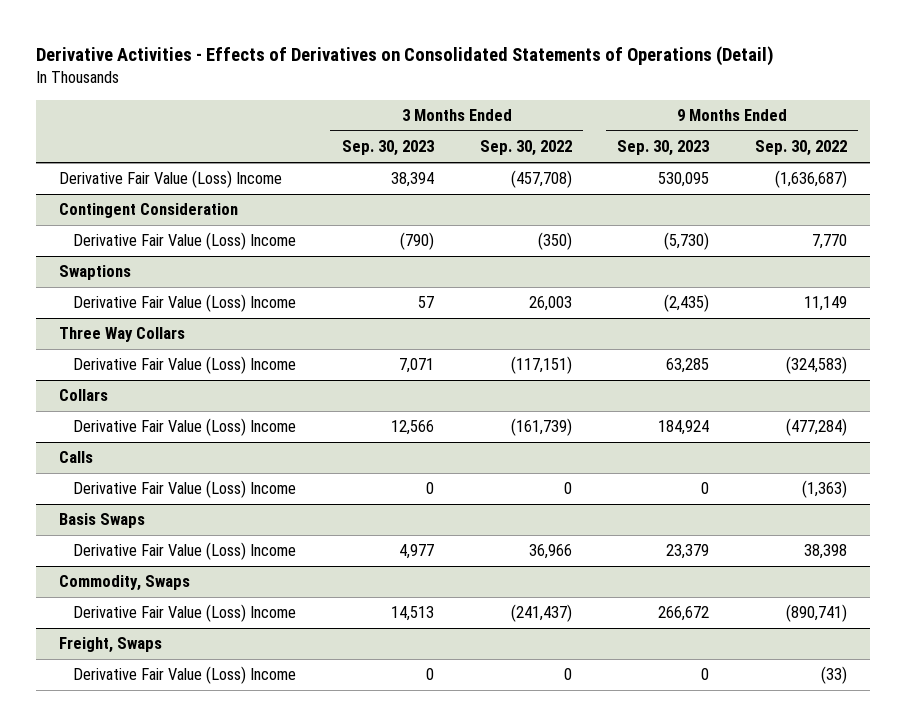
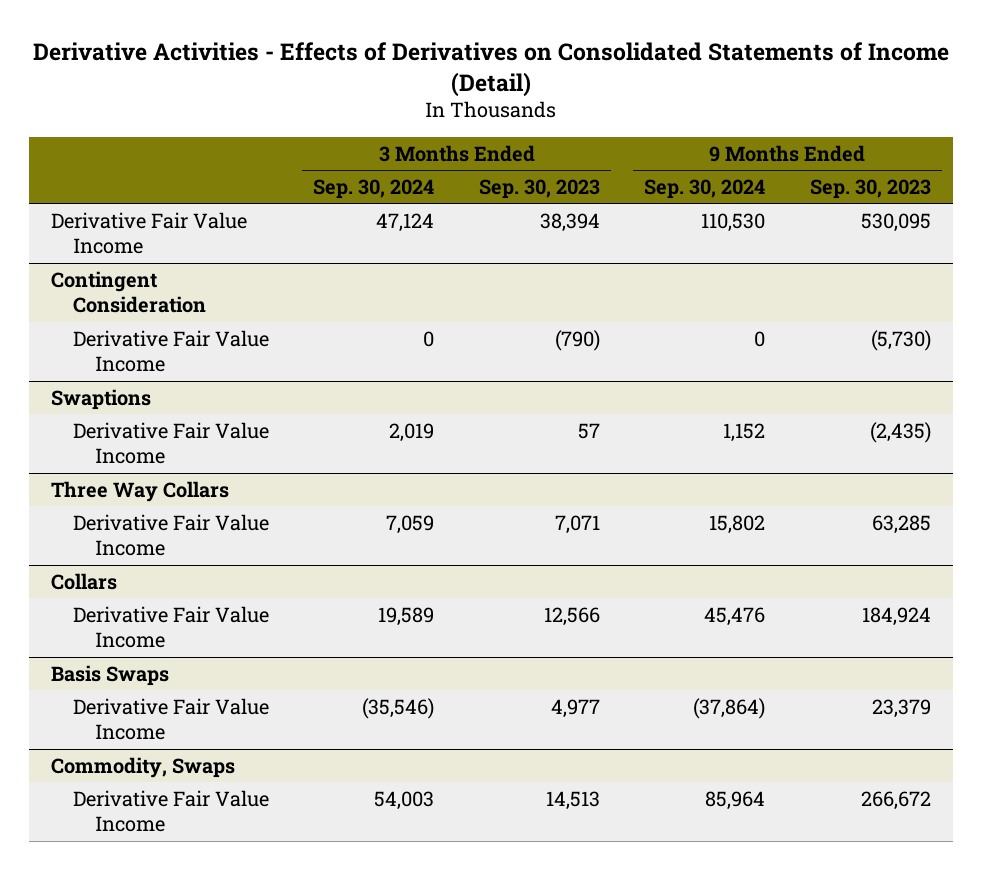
[36,46,775,67] Derivative Activities - Effects of Derivatives on Consolidated Statements of Operations (Detail) -> [33,41,950,97] Derivative Activities - Effects of Derivatives on Consolidated Statements of Income (Detail)
[479,140,572,157] Sep. 30, 2022 -> none
[754,140,847,157] Sep. 30, 2022 -> none
none -> [313,178,435,199] Sep. 30, 2024
none -> [644,178,766,199] Sep. 30, 2024
[58,170,282,189] Derivative Fair Value (Loss) Income -> [51,211,248,255] Derivative Fair Value Income
[73,232,297,251] Derivative Fair Value (Loss) Income -> [73,329,270,373] Derivative Fair Value Income
[73,294,297,313] Derivative Fair Value (Loss) Income -> [73,421,270,465] Derivative Fair Value Income
[73,356,297,375] Derivative Fair Value (Loss) Income -> [73,513,270,557] Derivative Fair Value Income
[58,451,93,464] Calls -> none
[73,480,297,499] Derivative Fair Value (Loss) Income -> none
[73,418,297,437] Derivative Fair Value (Loss) Income -> [73,605,270,649] Derivative Fair Value Income
[73,542,297,561] Derivative Fair Value (Loss) Income -> [73,697,270,741] Derivative Fair Value Income
[58,637,162,654] Freight, Swaps -> none
[73,666,297,685] Derivative Fair Value (Loss) Income -> none
[73,604,297,623] Derivative Fair Value (Loss) Income -> [73,789,270,833] Derivative Fair Value Income

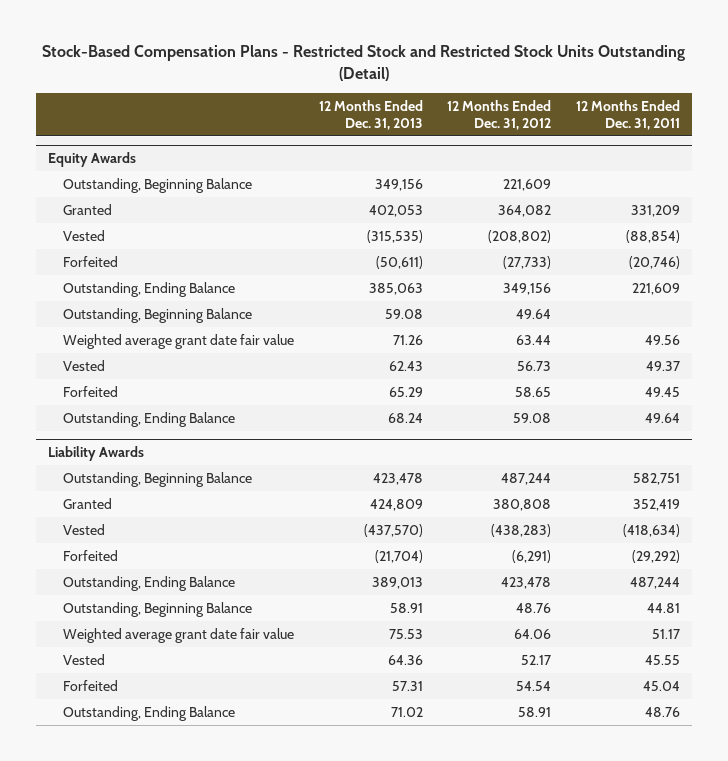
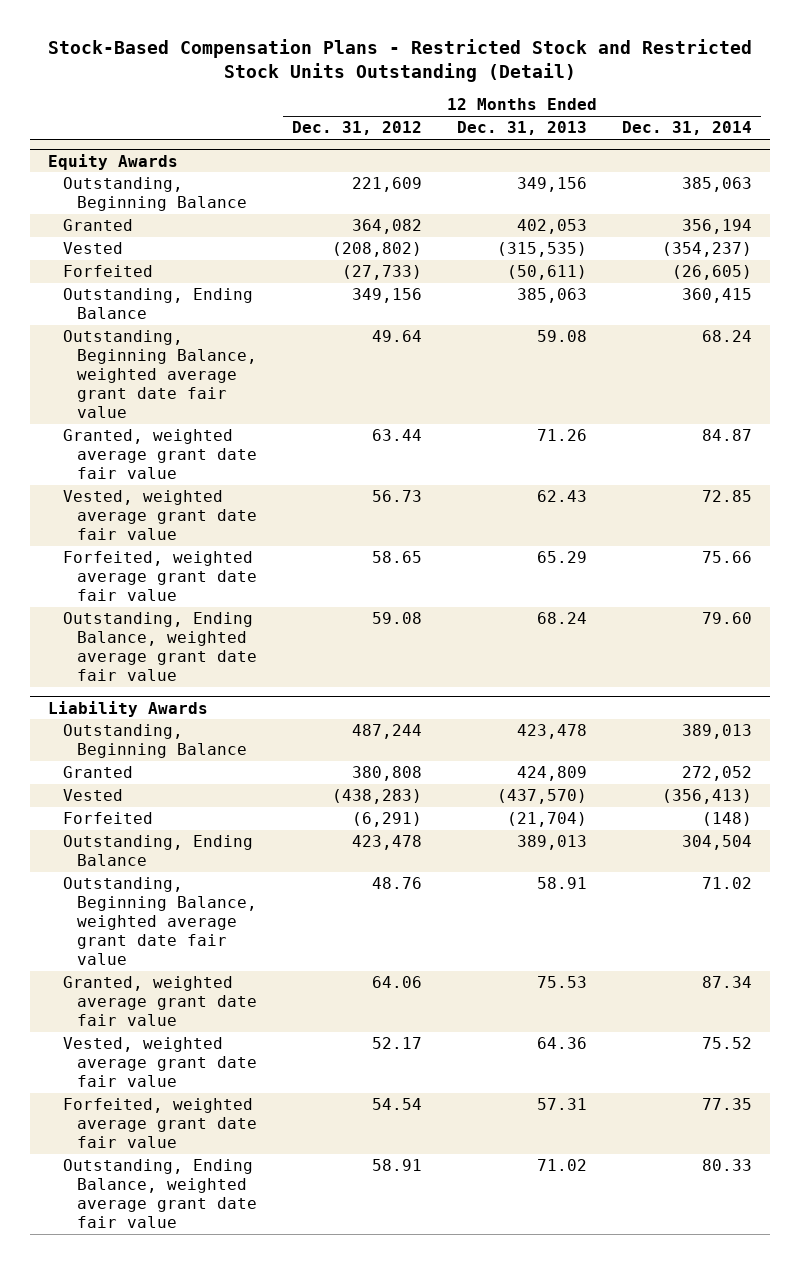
[575,99,680,130] 12 Months Ended Dec. 31, 2011 -> none
none -> [622,121,753,136] Dec. 31, 2014
[63,307,253,323] Outstanding, Beginning Balance -> [62,330,258,419] Outstanding, Beginning Balance, weighted average grant date fair value
[63,333,295,349] Weighted average grant date fair value -> [62,429,258,480] Granted, weighted average grant date fair value
[63,359,106,371] Vested -> [62,490,258,541] Vested, weighted average grant date fair value
[63,385,119,397] Forfeited -> [62,551,258,602] Forfeited, weighted average grant date fair value
[63,411,236,427] Outstanding, Ending Balance -> [62,612,258,682] Outstanding, Ending Balance, weighted average grant date fair value
[63,601,253,617] Outstanding, Beginning Balance -> [62,877,258,966] Outstanding, Beginning Balance, weighted average grant date fair value
[63,627,295,643] Weighted average grant date fair value -> [62,976,258,1027] Granted, weighted average grant date fair value
[63,653,106,665] Vested -> [62,1037,258,1088] Vested, weighted average grant date fair value
[63,679,119,691] Forfeited -> [62,1098,258,1149] Forfeited, weighted average grant date fair value
[63,705,236,721] Outstanding, Ending Balance -> [62,1159,258,1229] Outstanding, Ending Balance, weighted average grant date fair value

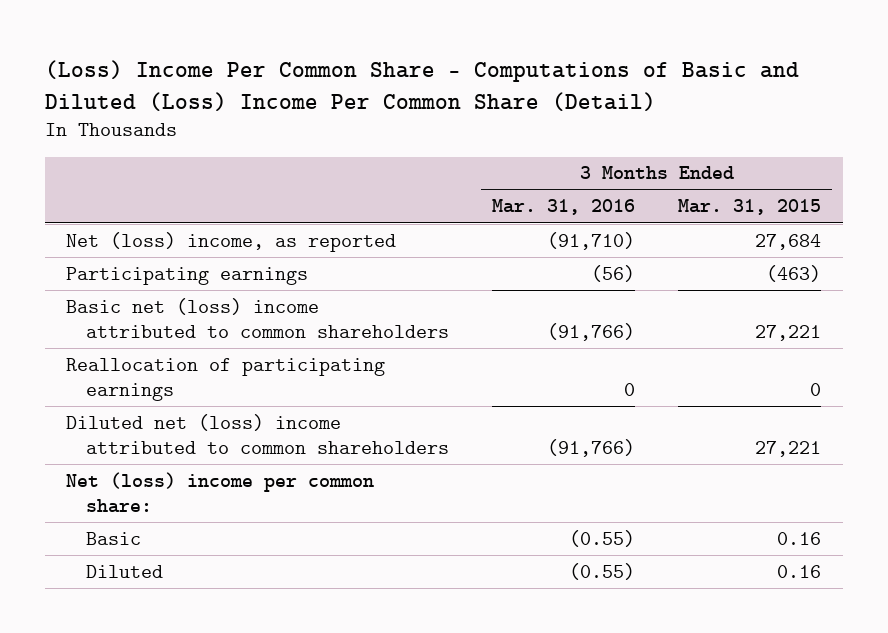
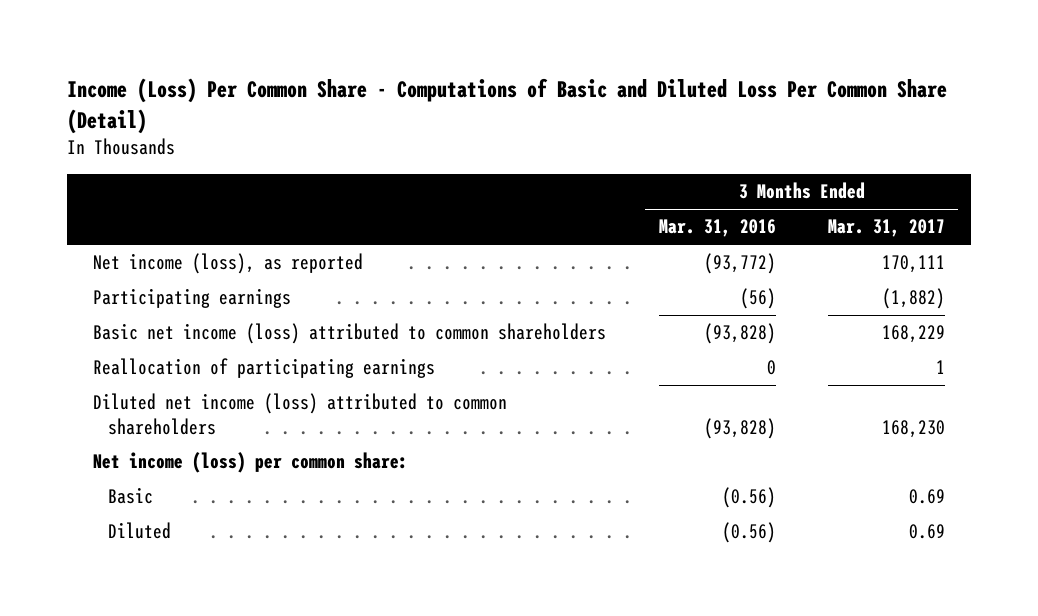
[44,59,799,111] (Loss) Income Per Common Share - Computations of Basic and Diluted (Loss) Income Per Common Share (Detail) -> [67,78,948,134] Income (Loss) Per Common Share - Computations of Basic and Diluted Loss Per Common Share (Detail)
[678,199,822,216] Mar. 31, 2015 -> none
none -> [827,219,945,238] Mar. 31, 2017
[66,231,397,252] Net (loss) income, as reported -> [93,253,364,275] Net income (loss), as reported
[547,231,636,250] (91,710) -> [703,253,776,275] (93,772)
[66,297,450,338] Basic net (loss) income attributed to common shareholders -> [93,323,607,345] Basic net income (loss) attributed to common shareholders
[547,322,636,341] (91,766) -> [703,323,776,345] (93,828)
[66,413,450,454] Diluted net (loss) income attributed to common shareholders -> [93,393,508,435] Diluted net income (loss) attributed to common shareholders
[547,438,636,457] (91,766) -> [703,417,776,439] (93,828)
[66,471,375,513] Net (loss) income per common share: -> [93,452,409,474] Net income (loss) per common share:
[569,529,636,547] (0.55) -> [721,487,776,509] (0.56)
[569,562,636,580] (0.55) -> [721,522,776,544] (0.56)

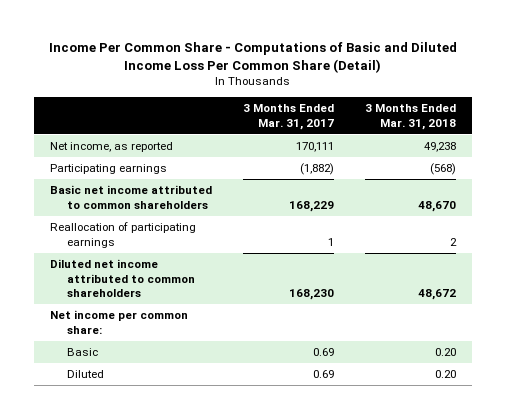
[67,78,948,134] Income (Loss) Per Common Share - Computations of Basic and Diluted Loss Per Common Share (Detail) -> [48,41,457,73] Income Per Common Share - Computations of Basic and Diluted Income Loss Per Common Share (Detail)
[658,219,776,238] Mar. 31, 2016 -> none
none -> [364,104,456,130] 3 Months Ended Mar. 31, 2018
[93,253,364,275] Net income (loss), as reported -> [49,142,173,153] Net income, as reported
[93,323,607,345] Basic net income (loss) attributed to common shareholders -> [49,185,212,209] Basic net income attributed to common shareholders
[93,393,508,435] Diluted net income (loss) attributed to common shareholders -> [49,259,195,298] Diluted net income attributed to common shareholders
[93,452,409,474] Net income (loss) per common share: -> [49,310,188,334] Net income per common share:

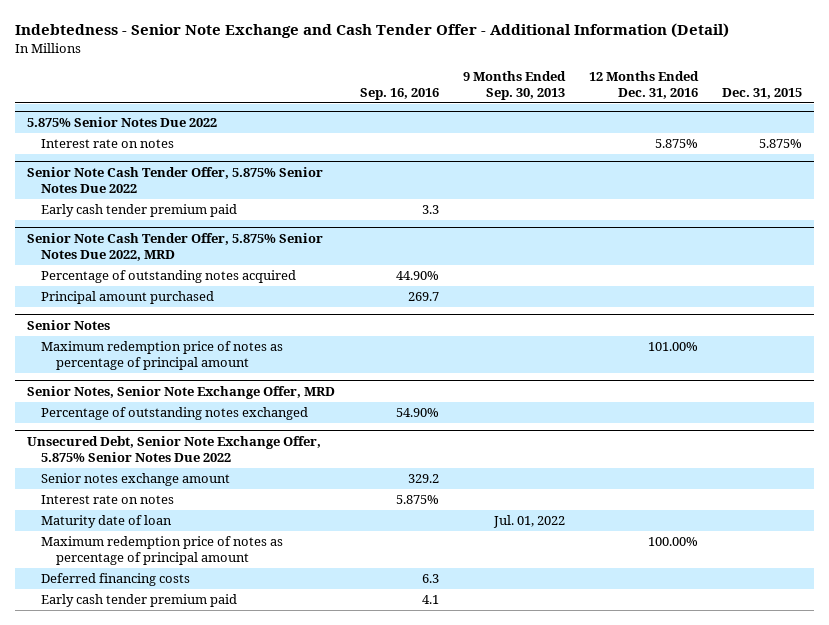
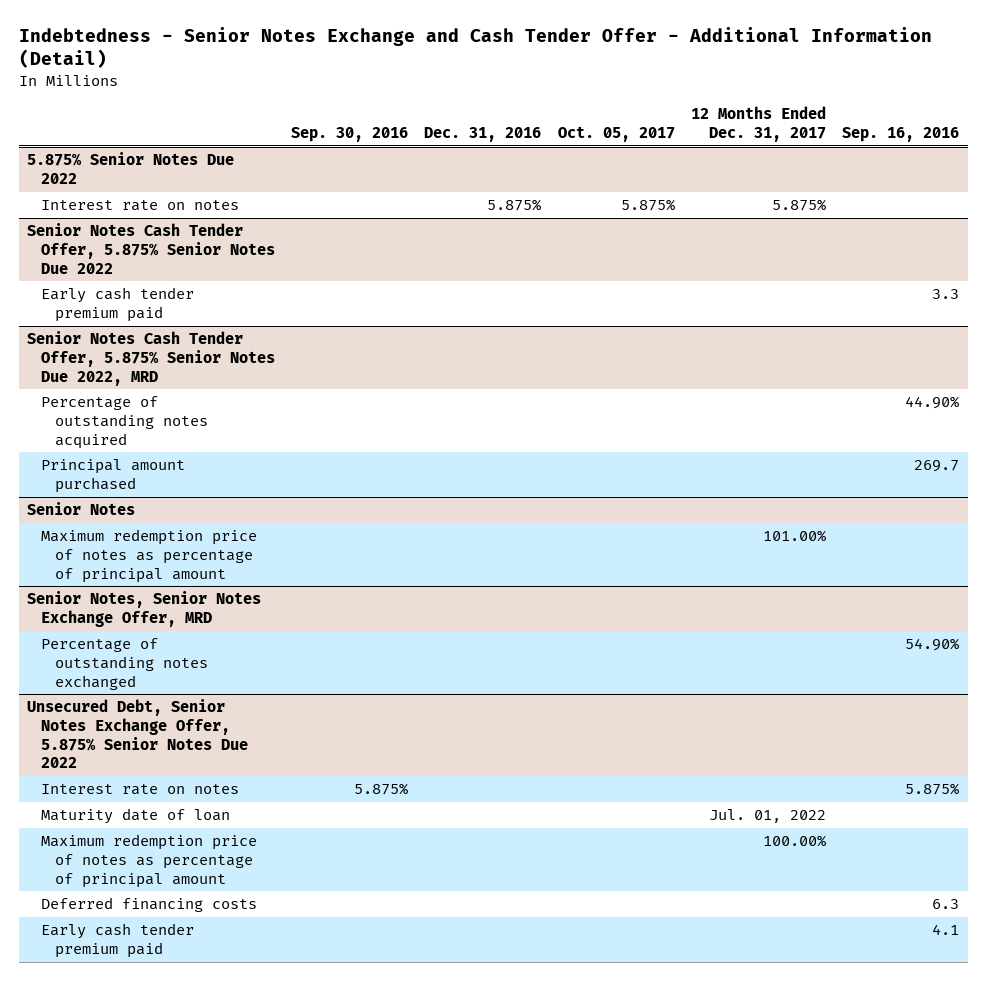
[15,23,730,39] Indebtedness - Senior Note Exchange and Cash Tender Offer - Additional Information (Detail) -> [18,27,932,69] Indebtedness - Senior Notes Exchange and Cash Tender Offer - Additional Information (Detail)
[462,70,566,100] 9 Months Ended Sep. 30, 2013 -> none
[588,70,699,99] 12 Months Ended Dec. 31, 2016 -> none
[722,87,803,99] Dec. 31, 2015 -> none
none -> [291,126,409,142] Sep. 30, 2016
none -> [424,126,542,142] Dec. 31, 2016
none -> [557,125,675,142] Oct. 05, 2017
none -> [691,106,827,142] 12 Months Ended Dec. 31, 2017
[27,167,324,194] Senior Note Cash Tender Offer, 5.875% Senior Notes Due 2022 -> [26,223,275,274] Senior Notes Cash Tender Offer, 5.875% Senior Notes Due 2022
[27,233,324,262] Senior Note Cash Tender Offer, 5.875% Senior Notes Due 2022, MRD -> [26,331,275,386] Senior Notes Cash Tender Offer, 5.875% Senior Notes Due 2022, MRD
[27,386,336,400] Senior Notes, Senior Note Exchange Offer, MRD -> [26,591,261,627] Senior Notes, Senior Notes Exchange Offer, MRD
[41,473,231,487] Senior notes exchange amount -> none
[27,436,322,463] Unsecured Debt, Senior Note Exchange Offer, 5.875% Senior Notes Due 2022 -> [26,699,248,769] Unsecured Debt, Senior Notes Exchange Offer, 5.875% Senior Notes Due 2022

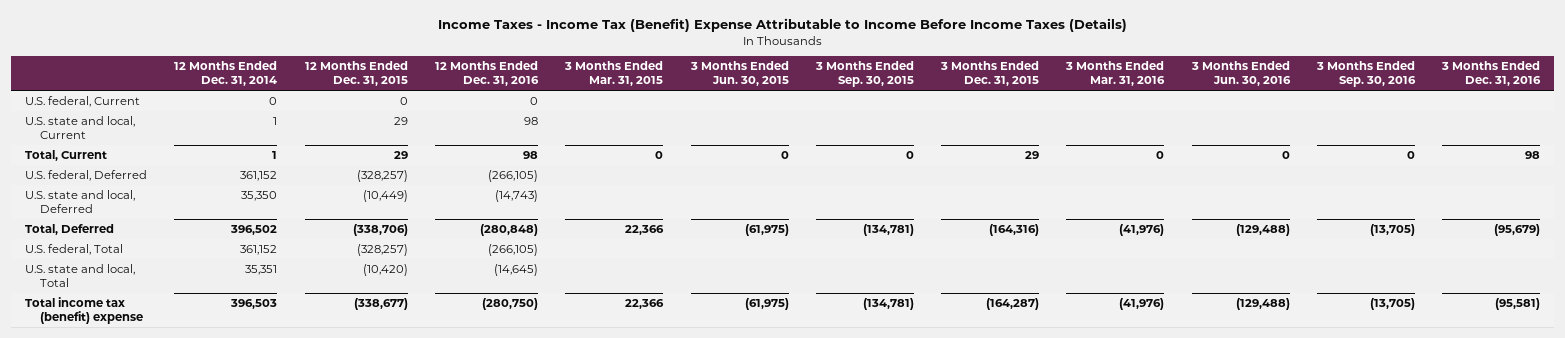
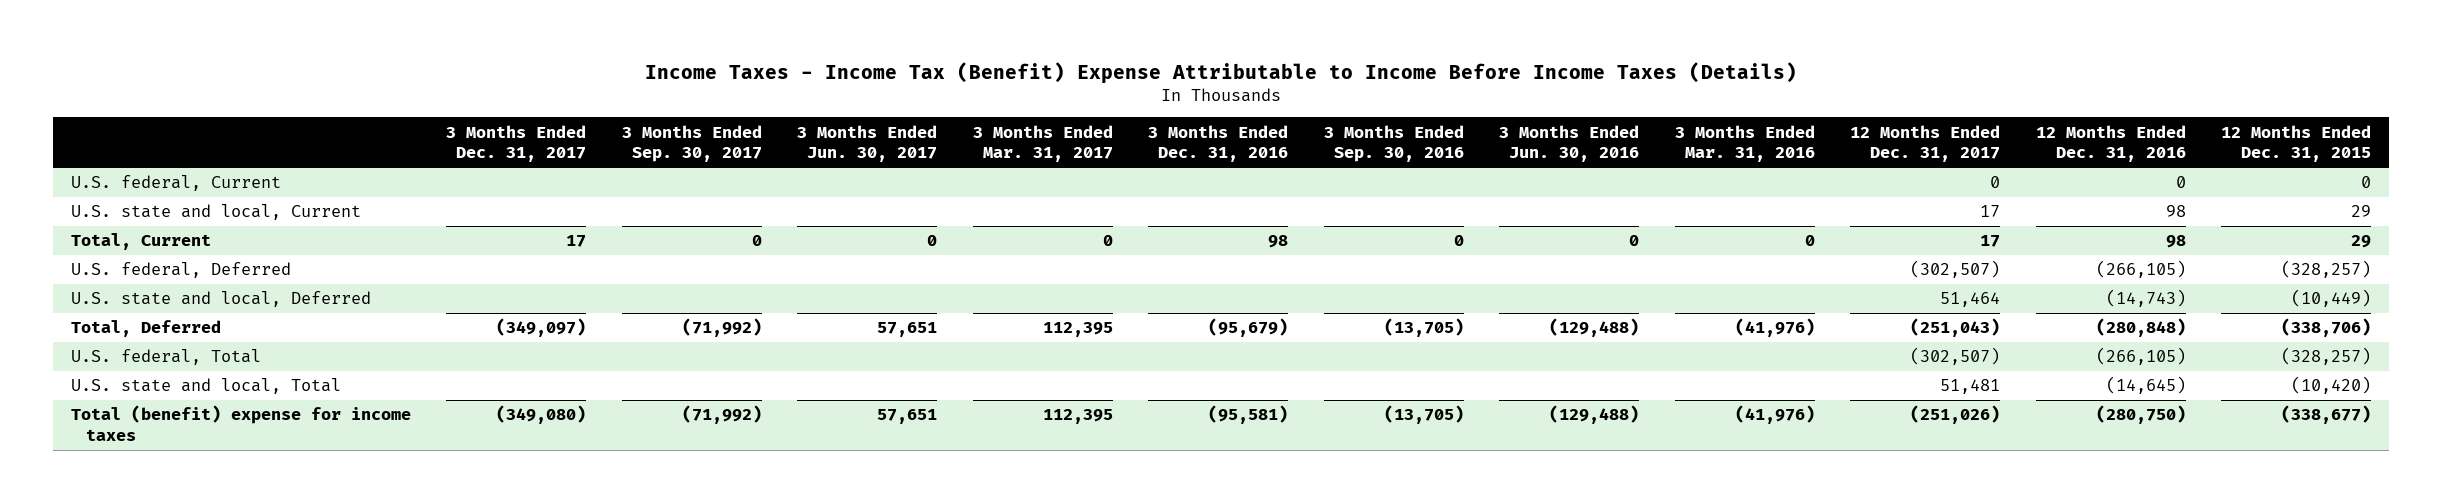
[174,61,278,87] 12 Months Ended Dec. 31, 2014 -> none
[564,61,664,87] 3 Months Ended Mar. 31, 2015 -> none
[689,61,789,87] 3 Months Ended Jun. 30, 2015 -> none
[814,61,914,88] 3 Months Ended Sep. 30, 2015 -> none
[940,61,1040,87] 3 Months Ended Dec. 31, 2015 -> none
none -> [446,124,587,163] 3 Months Ended Dec. 31, 2017
none -> [621,124,762,163] 3 Months Ended Sep. 30, 2017
none -> [797,124,938,163] 3 Months Ended Jun. 30, 2017
none -> [972,124,1113,163] 3 Months Ended Mar. 31, 2017
none -> [1850,124,2001,163] 12 Months Ended Dec. 31, 2017
[25,297,144,324] Total income tax (benefit) expense -> [70,405,411,442] Total (benefit) expense for income taxes

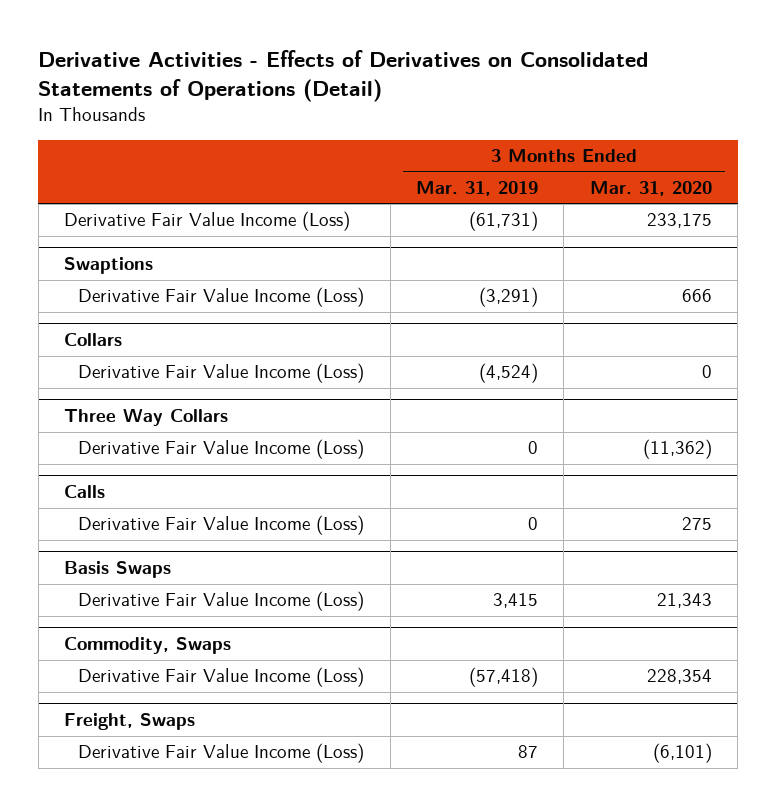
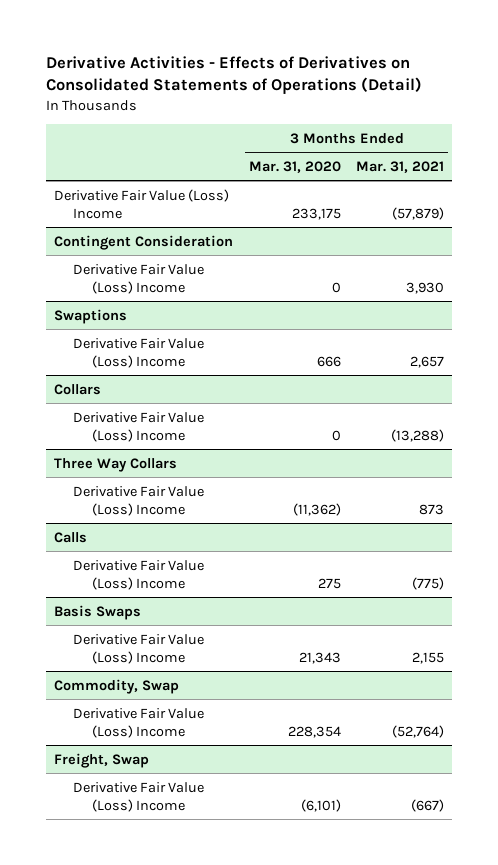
[416,180,539,196] Mar. 31, 2019 -> none
none -> [356,160,445,173] Mar. 31, 2021
[64,211,351,232] Derivative Fair Value Income (Loss) -> [53,188,229,219] Derivative Fair Value (Loss) Income
none -> [53,234,233,250] Contingent Consideration
none -> [72,263,204,294] Derivative Fair Value (Loss) Income
[78,287,365,308] Derivative Fair Value Income (Loss) -> [72,337,204,368] Derivative Fair Value (Loss) Income
[78,363,365,384] Derivative Fair Value Income (Loss) -> [72,411,204,442] Derivative Fair Value (Loss) Income
[78,439,365,460] Derivative Fair Value Income (Loss) -> [72,485,204,516] Derivative Fair Value (Loss) Income
[78,515,365,536] Derivative Fair Value Income (Loss) -> [72,559,204,590] Derivative Fair Value (Loss) Income
[78,591,365,612] Derivative Fair Value Income (Loss) -> [72,633,204,664] Derivative Fair Value (Loss) Income
[64,637,232,655] Commodity, Swaps -> [53,678,179,694] Commodity, Swap
[78,667,365,688] Derivative Fair Value Income (Loss) -> [72,707,204,738] Derivative Fair Value (Loss) Income
[64,713,196,731] Freight, Swaps -> [53,752,149,768] Freight, Swap
[78,743,365,764] Derivative Fair Value Income (Loss) -> [72,781,204,812] Derivative Fair Value (Loss) Income

